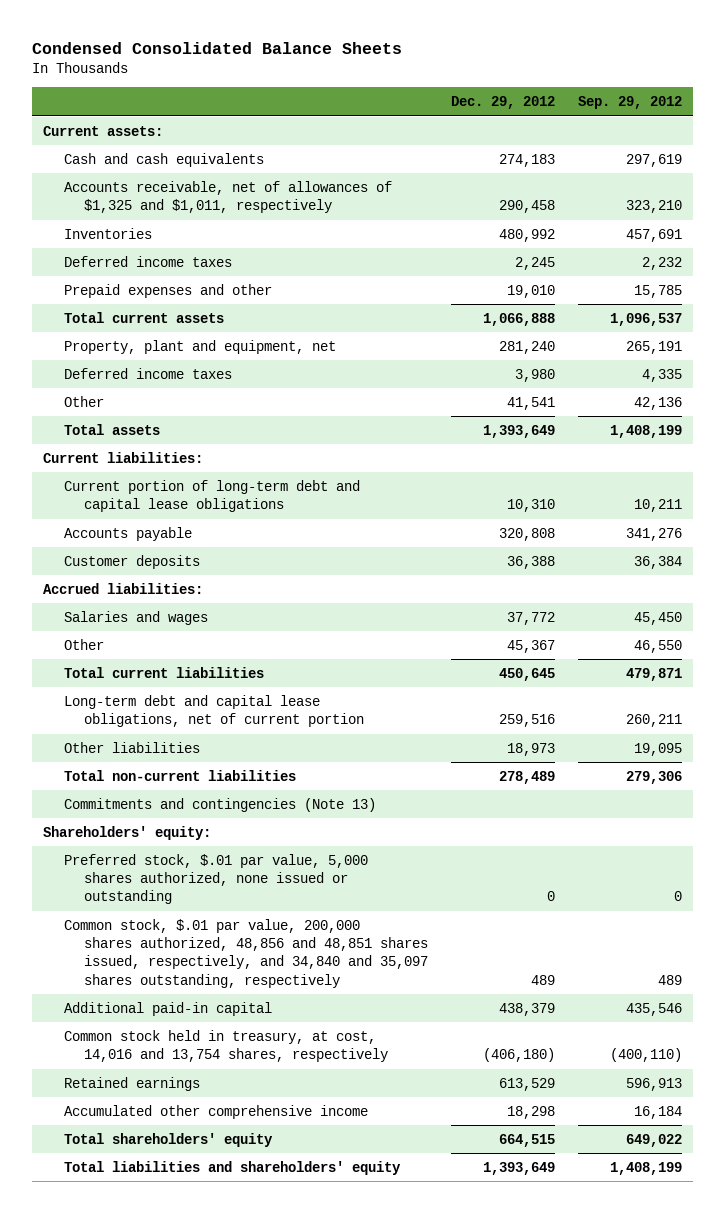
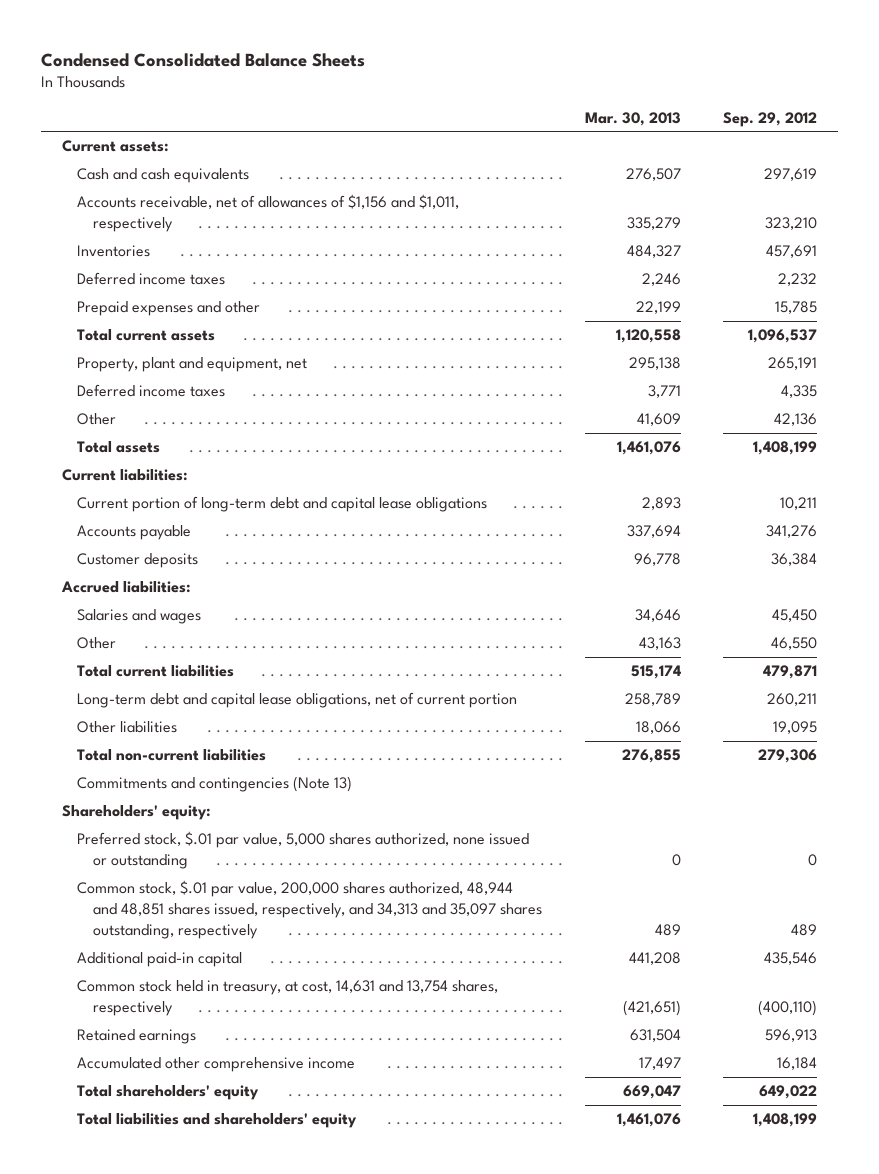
[450,96,555,110] Dec. 29, 2012 -> none
none -> [584,111,681,126] Mar. 30, 2013
[63,180,392,214] Accounts receivable, net of allowances of $1,325 and $1,011, respectively -> [77,194,460,233] Accounts receivable, net of allowances of $1,156 and $1,011, respectively
[63,918,429,988] Common stock, $.01 par value, 200,000 shares authorized, 48,856 and 48,851 shares issued, respectively, and 34,840 and 35,097 shares outstanding, respectively -> [77,880,543,940] Common stock, $.01 par value, 200,000 shares authorized, 48,944 and 48,851 shares issued, respectively, and 34,313 and 35,097 shares outstanding, respectively
[63,1029,389,1063] Common stock held in treasury, at cost, 14,016 and 13,754 shares, respectively -> [77,980,499,1017] Common stock held in treasury, at cost, 14,631 and 13,754 shares, respectively

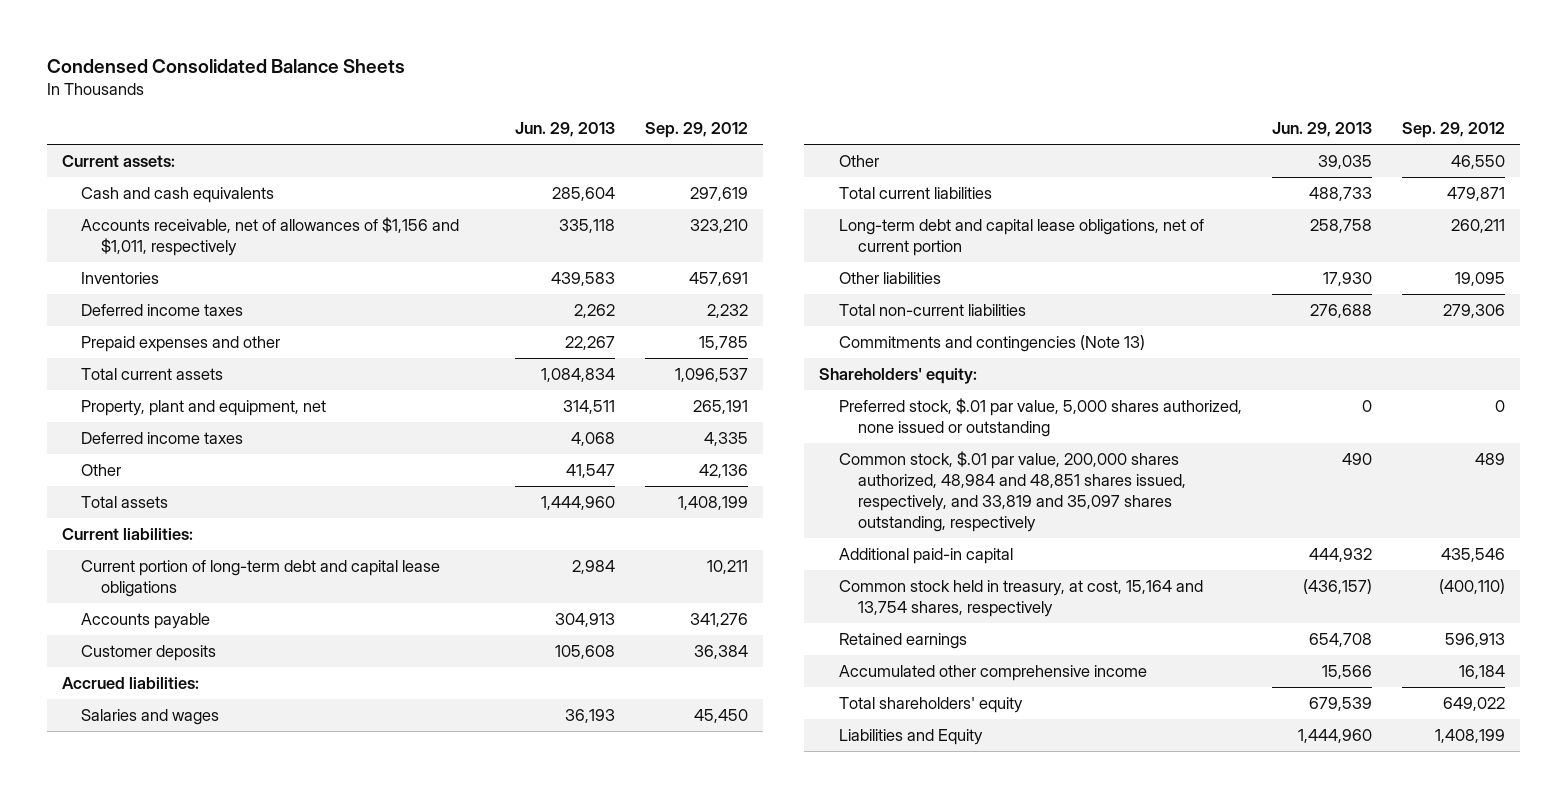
[584,111,681,126] Mar. 30, 2013 -> none
none -> [514,122,615,138] Jun. 29, 2013
[77,880,543,940] Common stock, $.01 par value, 200,000 shares authorized, 48,944 and 48,851 shares issued, respectively, and 34,313 and 35,097 shares outstanding, respectively -> [838,451,1186,533] Common stock, $.01 par value, 200,000 shares authorized, 48,984 and 48,851 shares issued, respectively, and 33,819 and 35,097 shares outstanding, respectively
[77,980,499,1017] Common stock held in treasury, at cost, 14,631 and 13,754 shares, respectively -> [838,580,1203,618] Common stock held in treasury, at cost, 15,164 and 13,754 shares, respectively
[77,1113,358,1129] Total liabilities and shareholders' equity -> [838,729,983,746] Liabilities and Equity

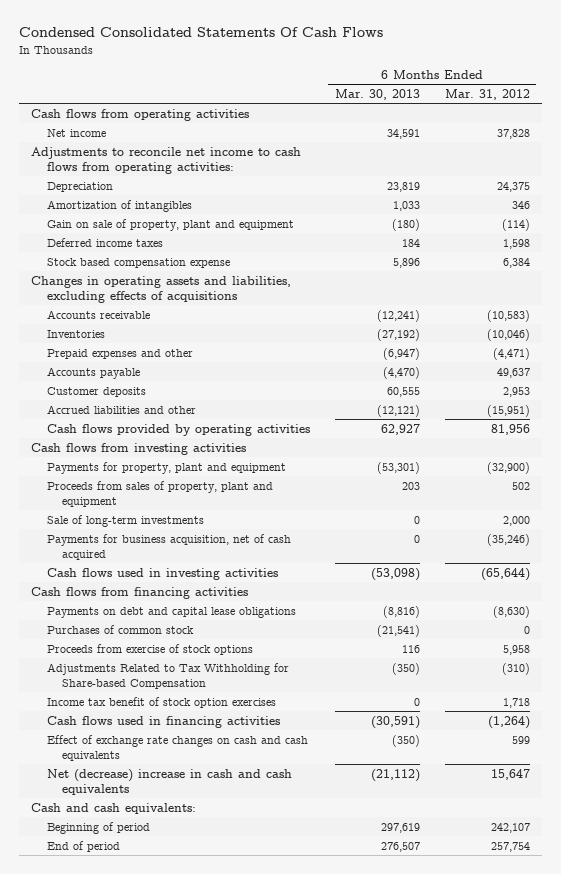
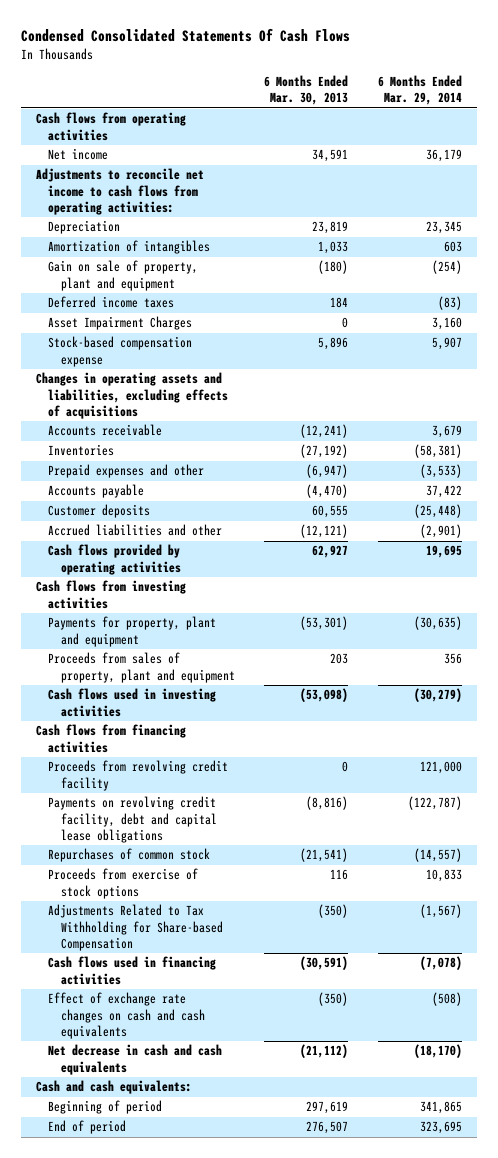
[444,88,530,100] Mar. 31, 2012 -> none
none -> [378,75,463,106] 6 Months Ended Mar. 29, 2014
none -> [48,316,193,331] Asset Impairment Charges
[46,257,230,268] Stock based compensation expense -> [48,336,193,367] Stock-based compensation expense
[46,514,204,527] Sale of long-term investments -> none
[46,533,291,561] Payments for business acquisition, net of cash acquired -> none
none -> [48,760,229,791] Proceeds from revolving credit facility
[46,606,296,618] Payments on debt and capital lease obligations -> [48,796,217,843] Payments on revolving credit facility, debt and capital lease obligations
[46,624,194,634] Purchases of common stock -> [48,848,211,863] Repurchases of common stock
[46,696,276,708] Income tax benefit of stock option exercises -> none
[46,768,292,796] Net (decrease) increase in cash and cash equivalents -> [48,1044,223,1075] Net decrease in cash and cash equivalents

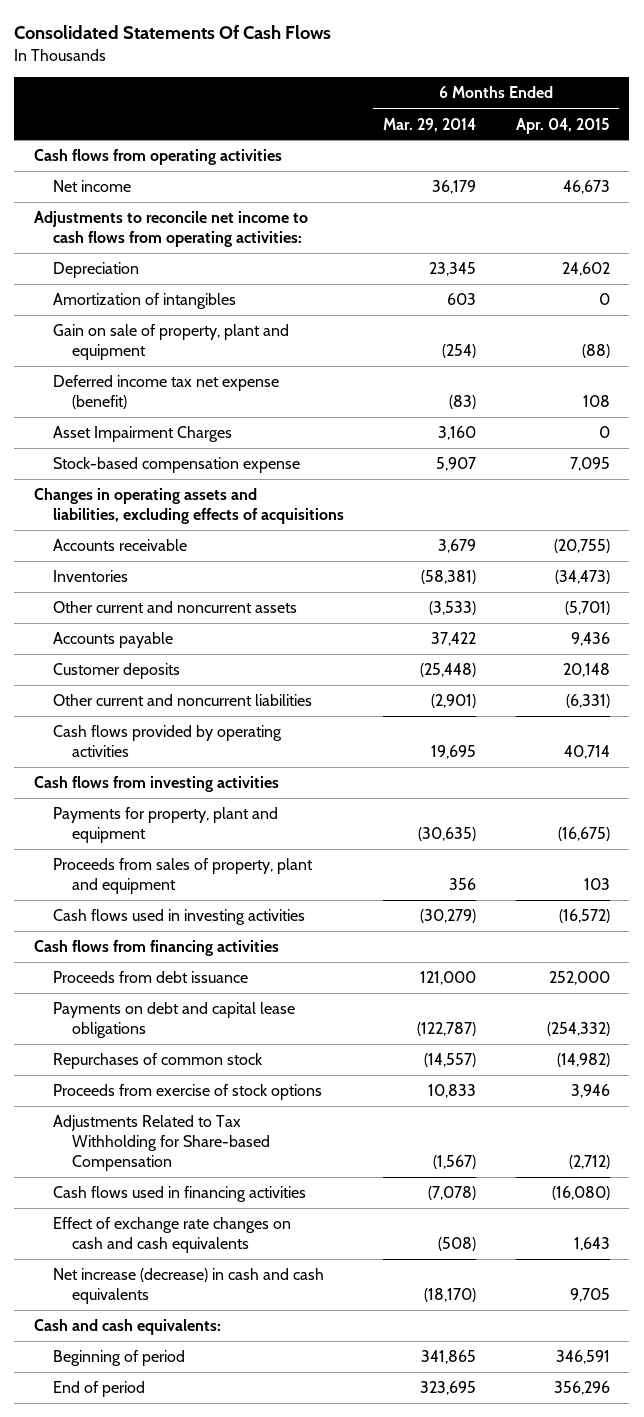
[20,28,350,43] Condensed Consolidated Statements Of Cash Flows -> [14,25,332,40] Consolidated Statements Of Cash Flows
[264,75,349,106] 6 Months Ended Mar. 30, 2013 -> none
none -> [515,117,610,134] Apr. 04, 2015
[48,296,175,309] Deferred income taxes -> [53,375,280,410] Deferred income tax net expense (benefit)
[48,464,205,479] Prepaid expenses and other -> [53,601,298,614] Other current and noncurrent assets
[48,524,223,537] Accrued liabilities and other -> [53,694,313,707] Other current and noncurrent liabilities
[48,760,229,791] Proceeds from revolving credit facility -> [53,971,249,984] Proceeds from debt issuance
[48,796,217,843] Payments on revolving credit facility, debt and capital lease obligations -> [53,1002,296,1039] Payments on debt and capital lease obligations
[48,1044,223,1075] Net decrease in cash and cash equivalents -> [53,1268,325,1305] Net increase (decrease) in cash and cash equivalents

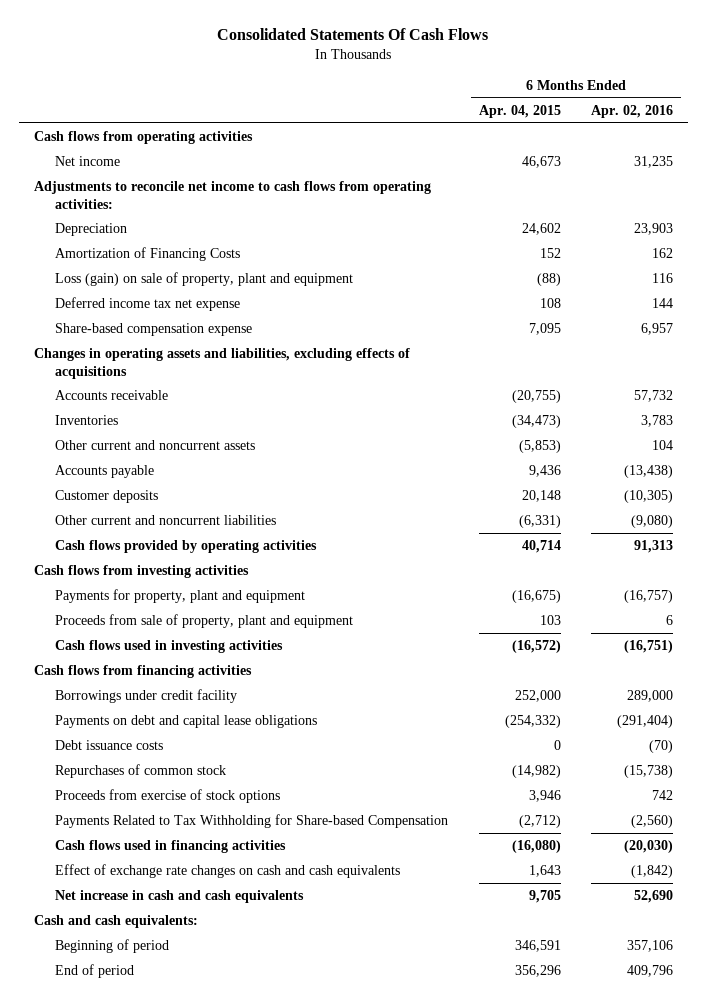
[383,117,477,132] Mar. 29, 2014 -> none
none -> [591,104,674,118] Apr. 02, 2016
[53,293,237,310] Amortization of intangibles -> none
[53,426,233,443] Asset Impairment Charges -> none
none -> [55,246,241,261] Amortization of Financing Costs
[53,324,290,361] Gain on sale of property, plant and equipment -> [55,271,354,286] Loss (gain) on sale of property, plant and equipment
[53,375,280,410] Deferred income tax net expense (benefit) -> [55,296,241,311] Deferred income tax net expense
[53,457,301,474] Stock-based compensation expense -> [55,322,253,336] Share-based compensation expense
[564,601,610,616] (5,701) -> [518,439,561,453] (5,853)
[53,858,314,895] Proceeds from sales of property, plant and equipment -> [55,613,354,628] Proceeds from sale of property, plant and equipment
[53,971,249,984] Proceeds from debt issuance -> [55,688,238,703] Borrowings under credit facility
none -> [55,739,164,750] Debt issuance costs
[53,1115,270,1171] Adjustments Related to Tax Withholding for Share-based Compensation -> [55,813,449,828] Payments Related to Tax Withholding for Share-based Compensation
[53,1268,325,1305] Net increase (decrease) in cash and cash equivalents -> [55,889,305,903] Net increase in cash and cash equivalents

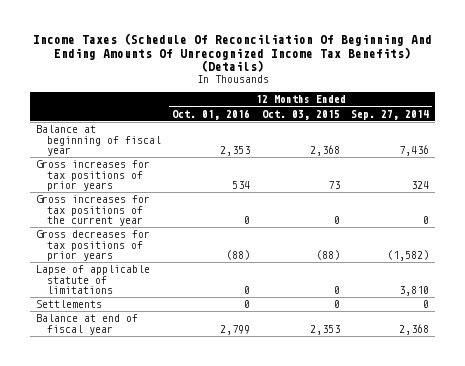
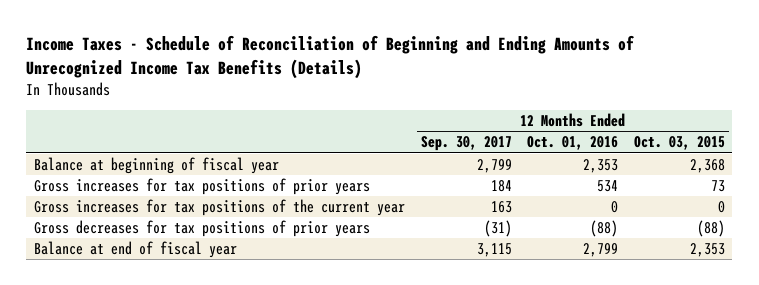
[32,32,432,73] Income Taxes (Schedule Of Reconciliation Of Beginning And Ending Amounts Of Unrecognized Income Tax Benefits) (Details) -> [26,35,635,79] Income Taxes - Schedule of Reconciliation of Beginning and Ending Amounts of Unrecognized Income Tax Benefits (Details)
[351,109,430,120] Sep. 27, 2014 -> none
none -> [420,136,512,152] Sep. 30, 2017
[35,265,150,294] Lapse of applicable statute of limitations -> none
[35,300,102,309] Settlements -> none

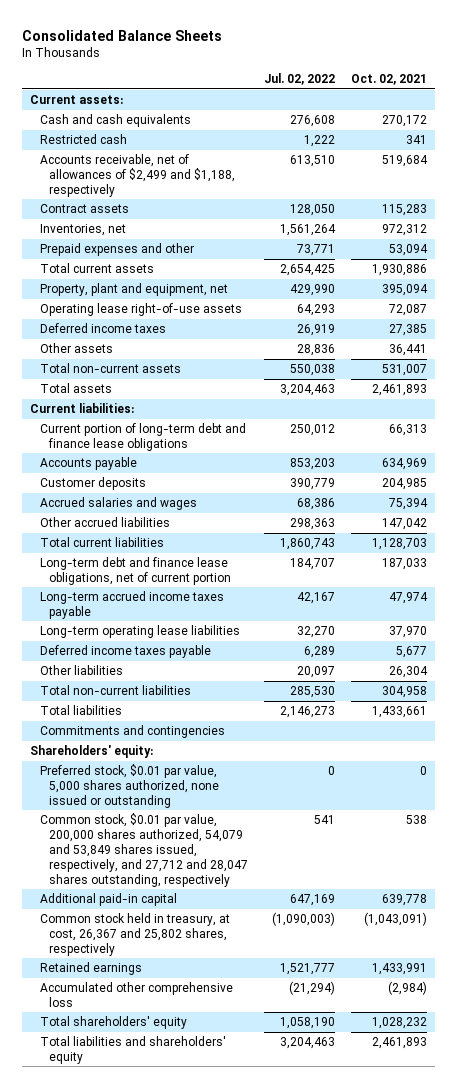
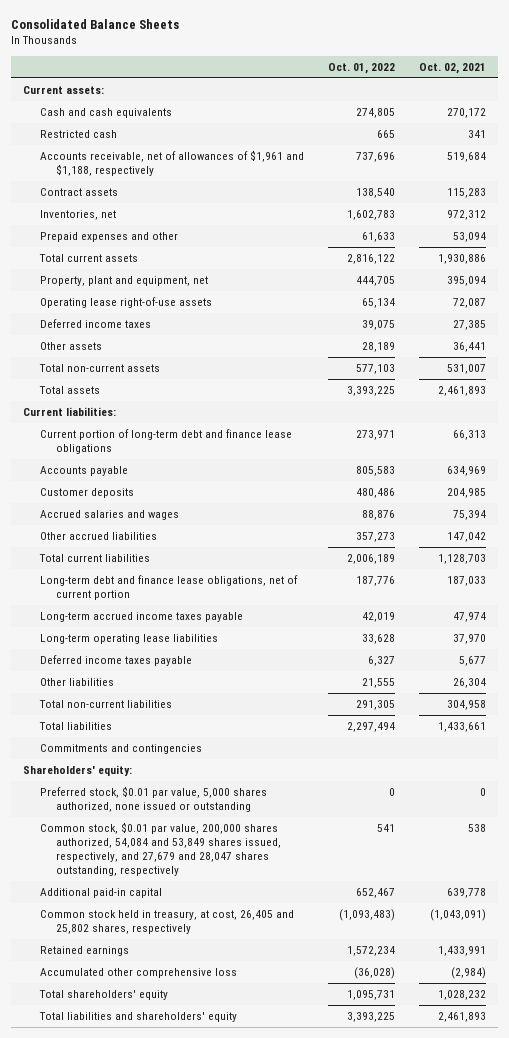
[264,73,336,86] Jul. 02, 2022 -> none
none -> [327,62,395,74] Oct. 01, 2022
[39,154,236,197] Accounts receivable, net of allowances of $2,499 and $1,188, respectively -> [39,150,304,177] Accounts receivable, net of allowances of $1,961 and $1,188, respectively
[39,813,249,887] Common stock, $0.01 par value, 200,000 shares authorized, 54,079 and 53,849 shares issued, respectively, and 27,712 and 28,047 shares outstanding, respectively -> [39,822,282,877] Common stock, $0.01 par value, 200,000 shares authorized, 54,084 and 53,849 shares issued, respectively, and 27,679 and 28,047 shares outstanding, respectively
[39,913,230,956] Common stock held in treasury, at cost, 26,367 and 25,802 shares, respectively -> [39,910,294,935] Common stock held in treasury, at cost, 26,405 and 25,802 shares, respectively

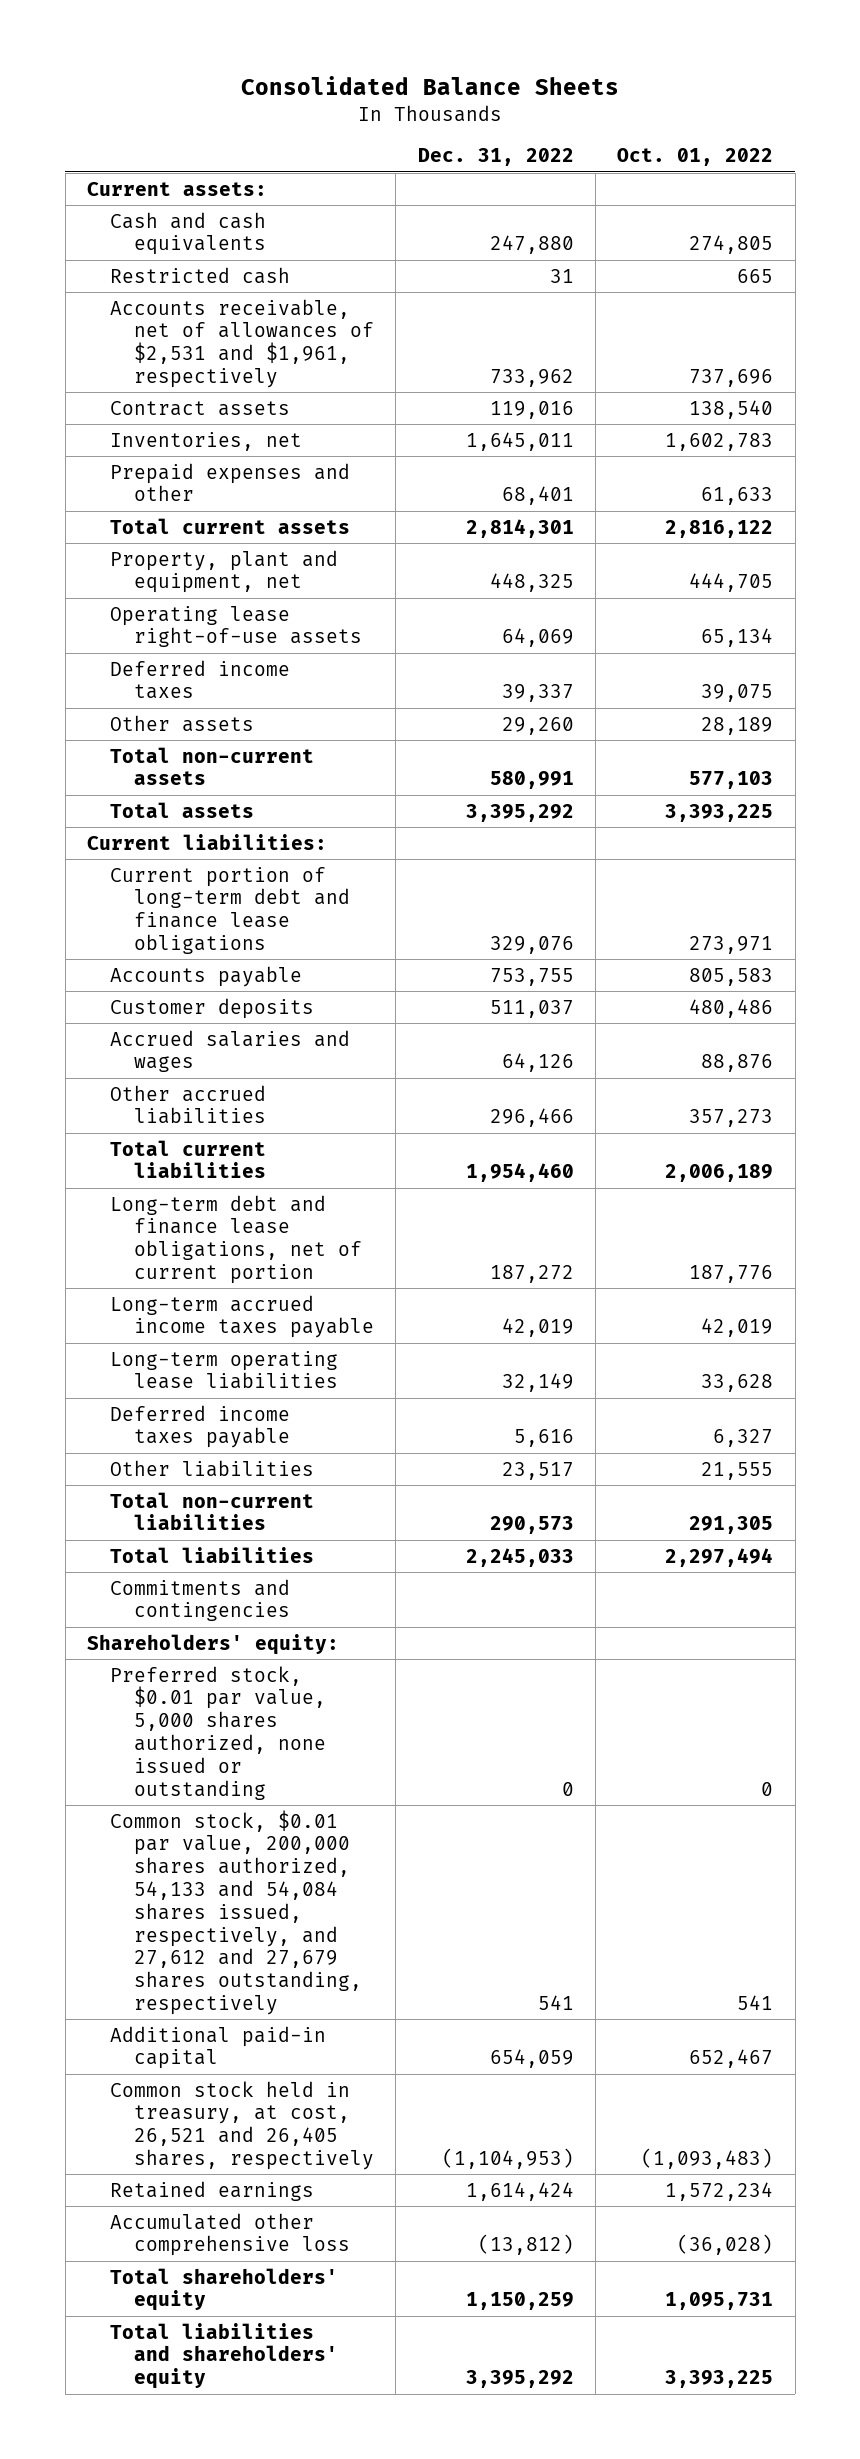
[419,62,487,74] Oct. 02, 2021 -> none
none -> [417,148,574,167] Dec. 31, 2022
[39,150,304,177] Accounts receivable, net of allowances of $1,961 and $1,188, respectively -> [110,298,374,388] Accounts receivable, net of allowances of $2,531 and $1,961, respectively
[39,822,282,877] Common stock, $0.01 par value, 200,000 shares authorized, 54,084 and 53,849 shares issued, respectively, and 27,679 and 28,047 shares outstanding, respectively -> [110,1809,362,2015] Common stock, $0.01 par value, 200,000 shares authorized, 54,133 and 54,084 shares issued, respectively, and 27,612 and 27,679 shares outstanding, respectively
[39,910,294,935] Common stock held in treasury, at cost, 26,405 and 25,802 shares, respectively -> [110,2080,374,2170] Common stock held in treasury, at cost, 26,521 and 26,405 shares, respectively

